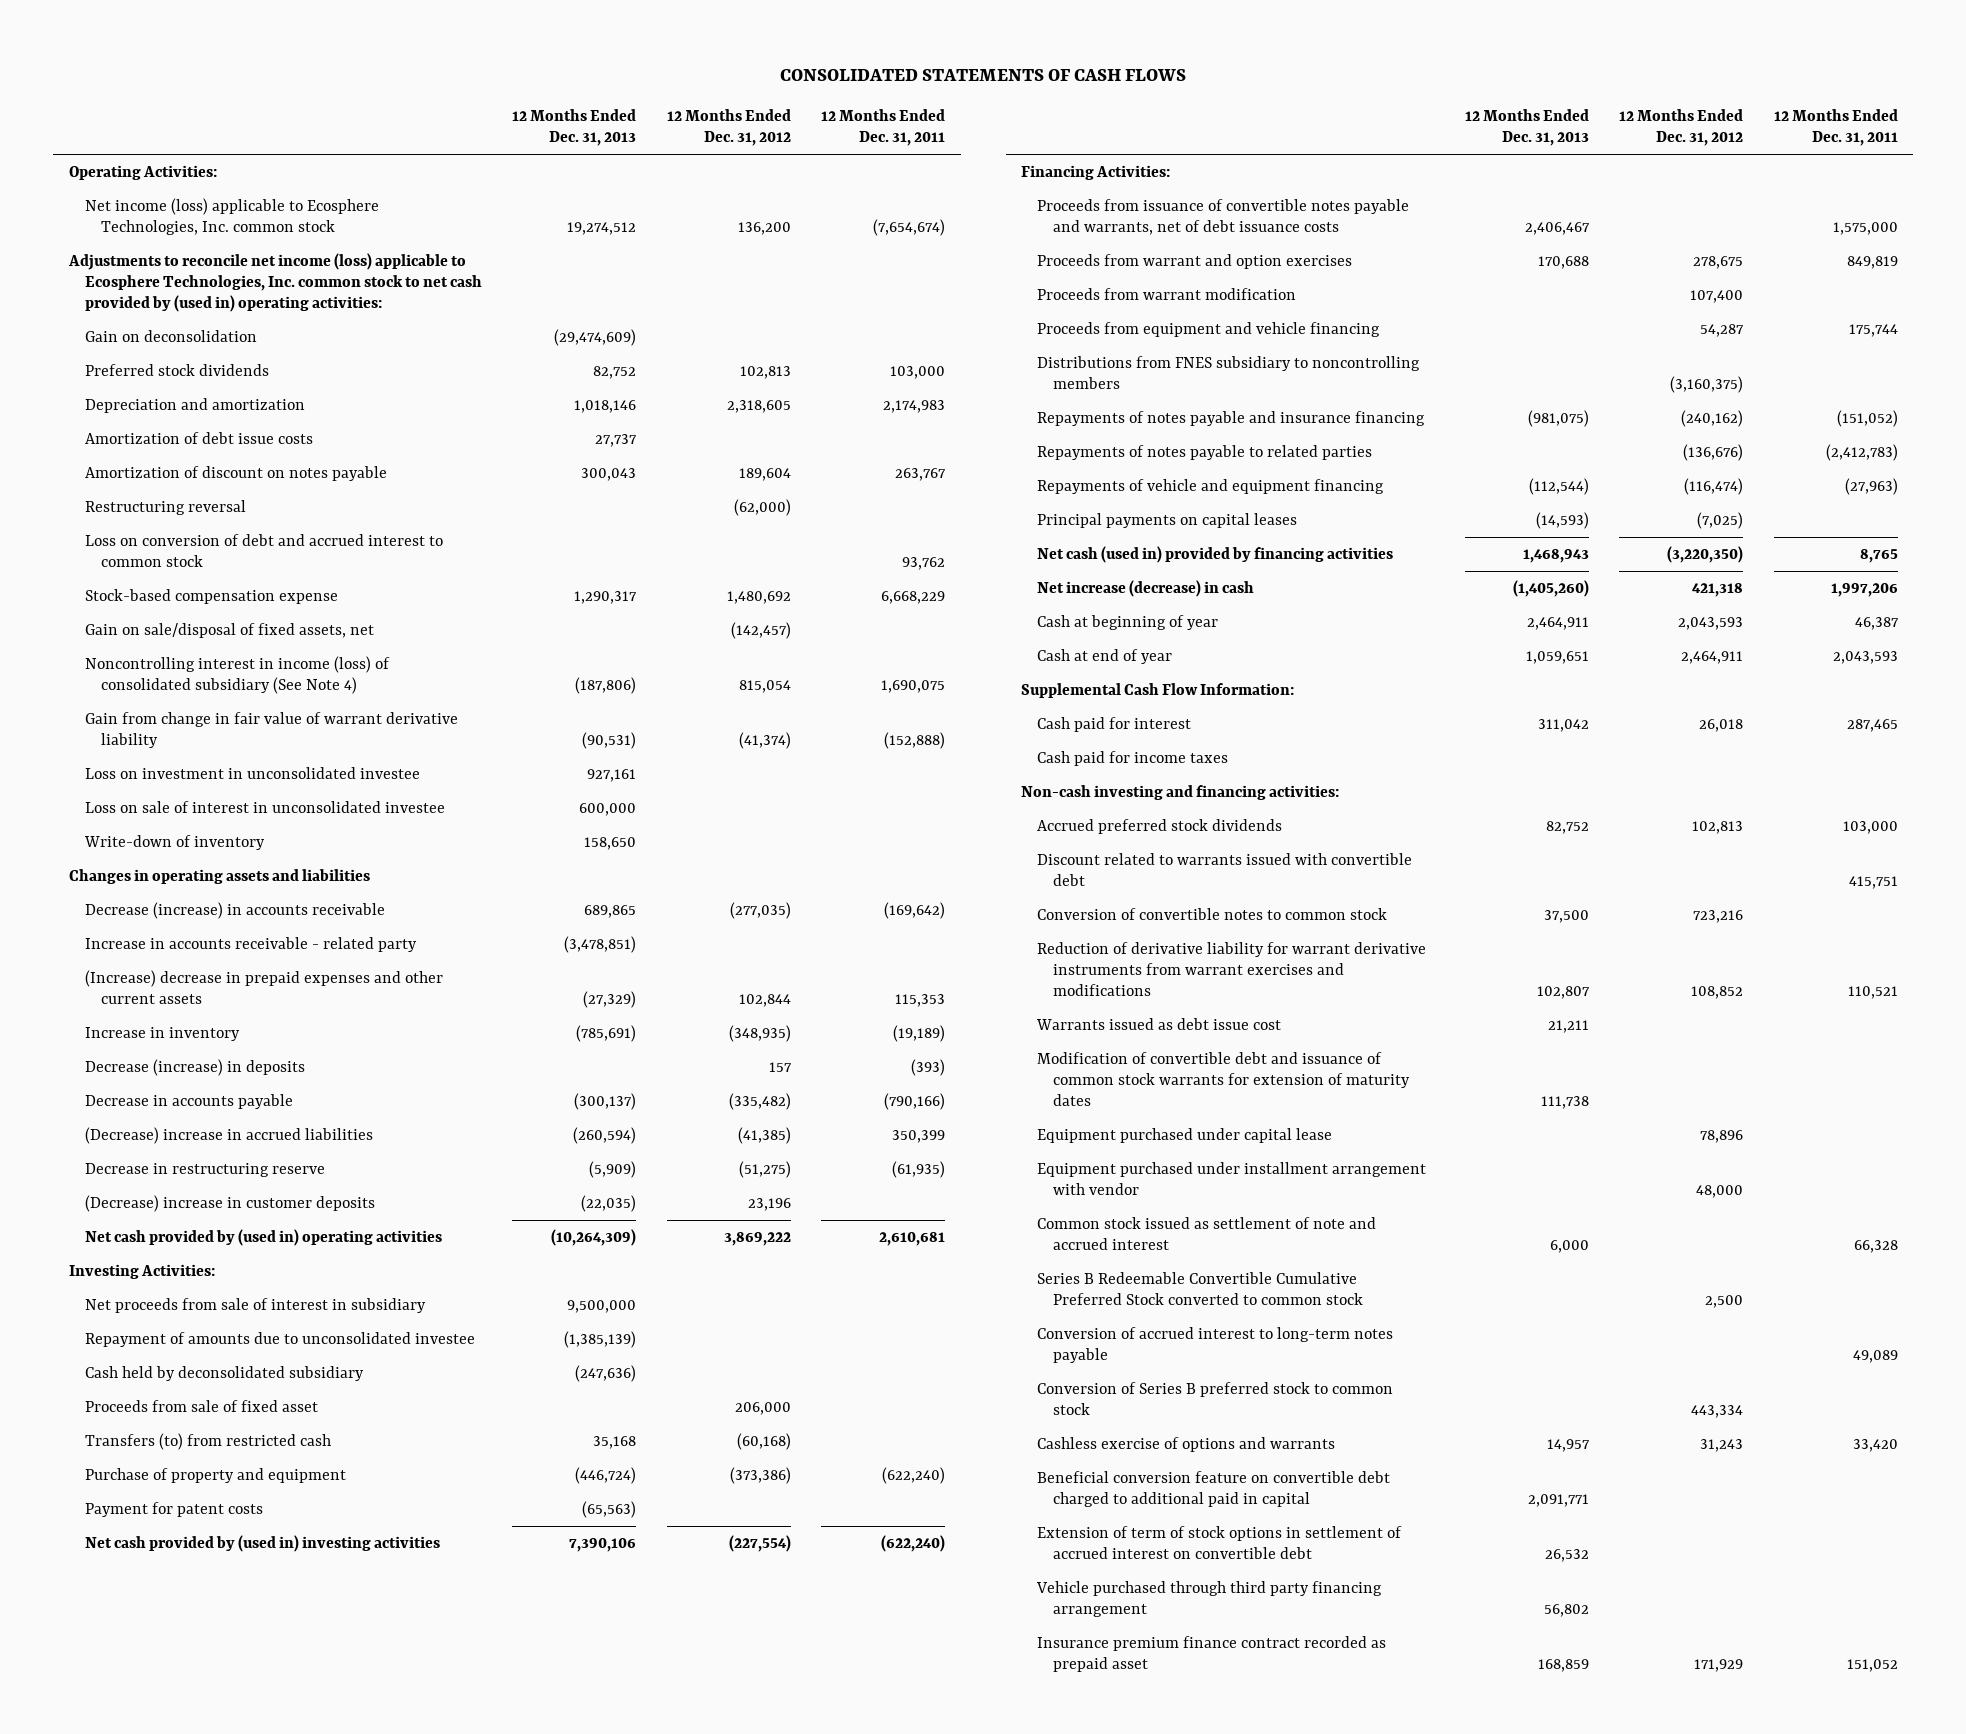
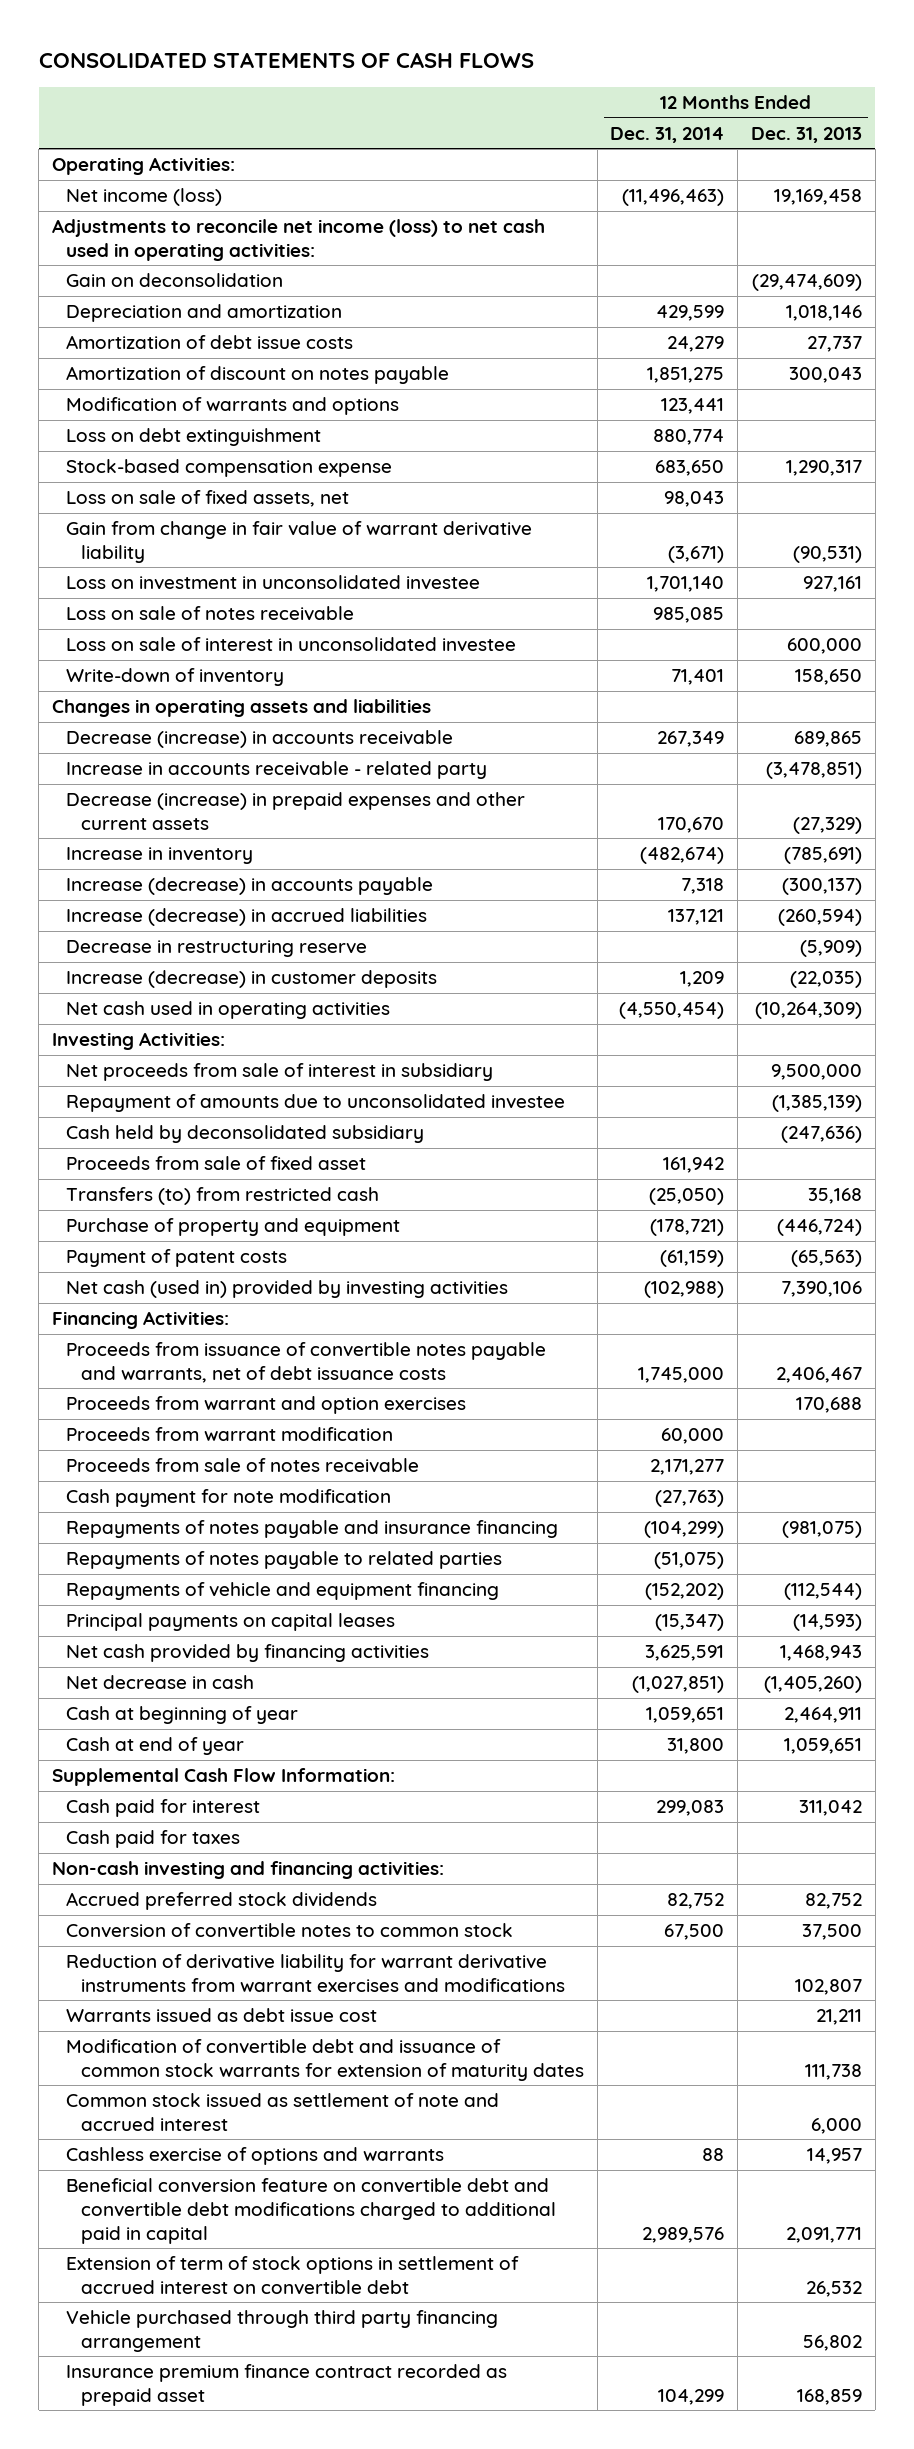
[666,109,791,147] 12 Months Ended Dec. 31, 2012 -> none
[821,109,946,147] 12 Months Ended Dec. 31, 2011 -> none
none -> [610,126,725,143] Dec. 31, 2014
[84,198,379,235] Net income (loss) applicable to Ecosphere Technologies, Inc. common stock -> none
none -> [66,188,223,207] Net income (loss)
[67,253,482,312] Adjustments to reconcile net income (loss) applicable to Ecosphere Technologies, Inc. common stock to net cash provided by (used in) operating activities: -> [51,219,545,261] Adjustments to reconcile net income (loss) to net cash used in operating activities:
[84,364,269,377] Preferred stock dividends -> none
[84,500,246,516] Restructuring reversal -> none
[84,534,443,567] Loss on conversion of debt and accrued interest to common stock -> none
none -> [66,397,400,416] Modification of warrants and options
none -> [66,428,322,447] Loss on debt extinguishment
[84,656,390,694] Noncontrolling interest in income (loss) of consolidated subsidiary (See Note 4) -> none
[84,623,374,639] Gain on sale/disposal of fixed assets, net -> [66,490,350,508] Loss on sale of fixed assets, net
none -> [66,606,355,622] Loss on sale of notes receivable
[84,970,443,1004] (Increase) decrease in prepaid expenses and other current assets -> [66,792,526,830] Decrease (increase) in prepaid expenses and other current assets
[84,1059,305,1077] Decrease (increase) in deposits -> none
[84,1094,293,1110] Decrease in accounts payable -> [66,877,434,896] Increase (decrease) in accounts payable
[84,1127,373,1145] (Decrease) increase in accrued liabilities -> [66,908,428,927] Increase (decrease) in accrued liabilities
[84,1195,375,1213] (Decrease) increase in customer deposits -> [66,970,438,989] Increase (decrease) in customer deposits
[84,1229,442,1247] Net cash provided by (used in) operating activities -> [66,1001,391,1020] Net cash used in operating activities
[84,1502,263,1518] Payment for patent costs -> [66,1249,288,1268] Payment of patent costs
[84,1535,440,1553] Net cash provided by (used in) investing activities -> [66,1280,509,1299] Net cash (used in) provided by investing activities
[1037,322,1381,338] Proceeds from equipment and vehicle financing -> none
[1037,356,1421,389] Distributions from FNES subsidiary to noncontrolling members -> none
none -> [66,1458,420,1474] Proceeds from sale of notes receivable
none -> [66,1489,392,1508] Cash payment for note modification
[1037,546,1394,564] Net cash (used in) provided by financing activities -> [66,1644,430,1663] Net cash provided by financing activities
[1037,580,1255,598] Net increase (decrease) in cash -> [66,1675,255,1690] Net decrease in cash
[1037,751,1229,767] Cash paid for income taxes -> [66,1830,241,1849] Cash paid for taxes
[1037,853,1413,886] Discount related to warrants issued with convertible debt -> none
[1037,1128,1333,1144] Equipment purchased under capital lease -> none
[1037,1162,1427,1195] Equipment purchased under installment arrangement with vendor -> none
[1037,1272,1364,1305] Series B Redeemable Convertible Cumulative Preferred Stock converted to common stock -> none
[1037,1327,1394,1363] Conversion of accrued interest to long-term notes payable -> none
[1037,1382,1394,1415] Conversion of Series B preferred stock to common stock -> none
[1037,1471,1391,1507] Beneficial conversion feature on convertible debt charged to additional paid in capital -> [66,2178,556,2244] Beneficial conversion feature on convertible debt and convertible debt modifications charged to additional paid in capital

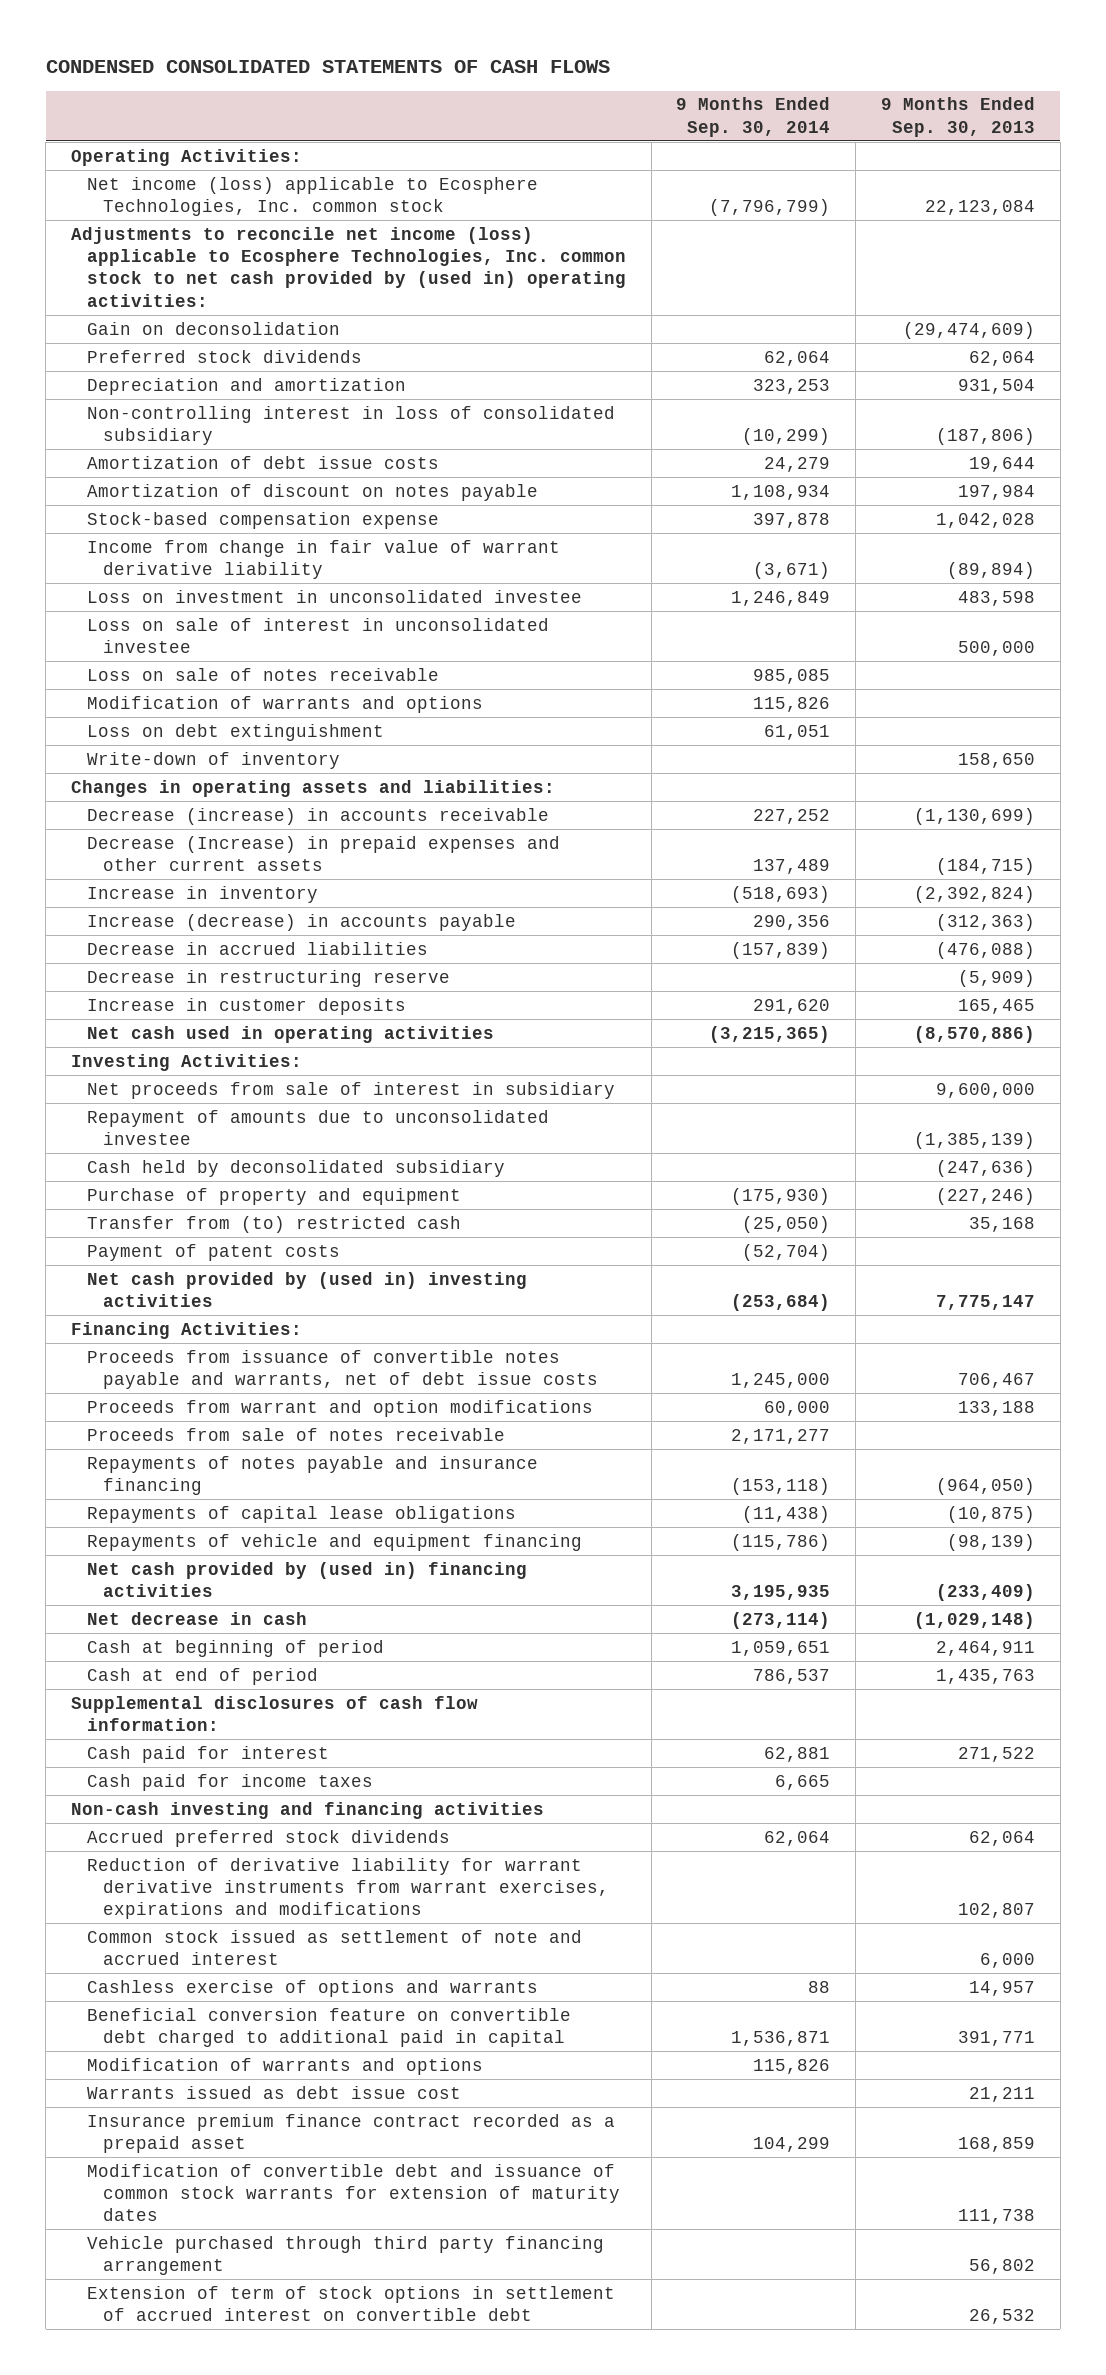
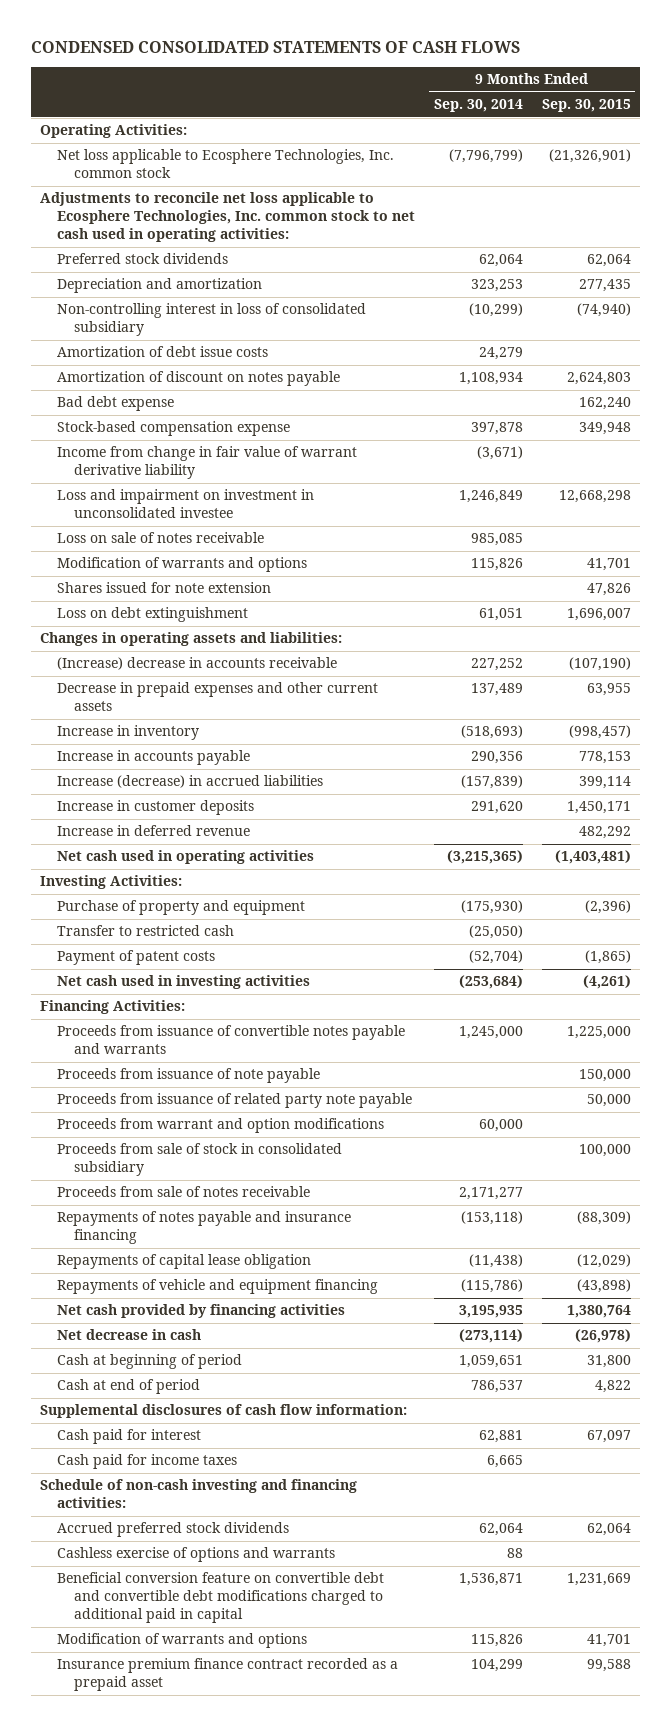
[880,97,1035,137] 9 Months Ended Sep. 30, 2013 -> none
none -> [541,99,631,113] Sep. 30, 2015
[87,321,341,335] Gain on deconsolidation -> none
[87,176,539,217] Net income (loss) applicable to Ecosphere Technologies, Inc. common stock -> [57,149,395,179] Net loss applicable to Ecosphere Technologies, Inc. common stock
[70,226,627,307] Adjustments to reconcile net income (loss) applicable to Ecosphere Technologies, Inc. common stock to net cash provided by (used in) operating activities: -> [40,192,416,243] Adjustments to reconcile net loss applicable to Ecosphere Technologies, Inc. common stock to net cash used in operating activities:
none -> [57,396,175,412] Bad debt expense
[87,617,550,654] Loss on sale of interest in unconsolidated investee -> none
[87,589,583,603] Loss on investment in unconsolidated investee -> [57,489,315,519] Loss and impairment on investment in unconsolidated investee
none -> [57,582,272,594] Shares issued for note extension
[87,751,341,769] Write-down of inventory -> none
[87,807,550,825] Decrease (increase) in accounts receivable -> [57,657,338,671] (Increase) decrease in accounts receivable
[87,835,561,872] Decrease (Increase) in prepaid expenses and other current assets -> [57,682,379,712] Decrease in prepaid expenses and other current assets
[87,969,451,987] Decrease in restructuring reserve -> none
[87,913,517,931] Increase (decrease) in accounts payable -> [57,750,251,766] Increase in accounts payable
[87,941,429,955] Decrease in accrued liabilities -> [57,775,324,789] Increase (decrease) in accrued liabilities
none -> [57,825,251,837] Increase in deferred revenue
[87,1081,616,1099] Net proceeds from sale of interest in subsidiary -> none
[87,1109,550,1146] Repayment of amounts due to unconsolidated investee -> none
[87,1159,506,1177] Cash held by deconsolidated subsidiary -> none
[87,1215,462,1233] Transfer from (to) restricted cash -> [57,925,235,937] Transfer to restricted cash
[87,1271,528,1308] Net cash provided by (used in) investing activities -> [57,975,311,990] Net cash used in investing activities
[87,1349,599,1390] Proceeds from issuance of convertible notes payable and warrants, net of debt issue costs -> [57,1025,406,1055] Proceeds from issuance of convertible notes payable and warrants
none -> [57,1068,321,1084] Proceeds from issuance of note payable
none -> [57,1093,413,1109] Proceeds from issuance of related party note payable
none -> [57,1143,343,1177] Proceeds from sale of stock in consolidated subsidiary
[87,1505,517,1523] Repayments of capital lease obligations -> [57,1254,312,1270] Repayments of capital lease obligation
[87,1561,528,1598] Net cash provided by (used in) financing activities -> [57,1304,346,1319] Net cash provided by financing activities
[70,1801,544,1819] Non-cash investing and financing activities -> [40,1479,358,1509] Schedule of non-cash investing and financing activities:
[87,1857,610,1920] Reduction of derivative liability for warrant derivative instruments from warrant exercises, expirations and modifications -> none
[87,1929,583,1966] Common stock issued as settlement of note and accrued interest -> none
[87,2007,572,2048] Beneficial conversion feature on convertible debt charged to additional paid in capital -> [57,1572,385,1624] Beneficial conversion feature on convertible debt and convertible debt modifications charged to additional paid in capital
[87,2085,462,2099] Warrants issued as debt issue cost -> none
[87,2163,621,2222] Modification of convertible debt and issuance of common stock warrants for extension of maturity dates -> none
[87,2235,605,2276] Vehicle purchased through third party financing arrangement -> none
[87,2285,616,2322] Extension of term of stock options in settlement of accrued interest on convertible debt -> none

